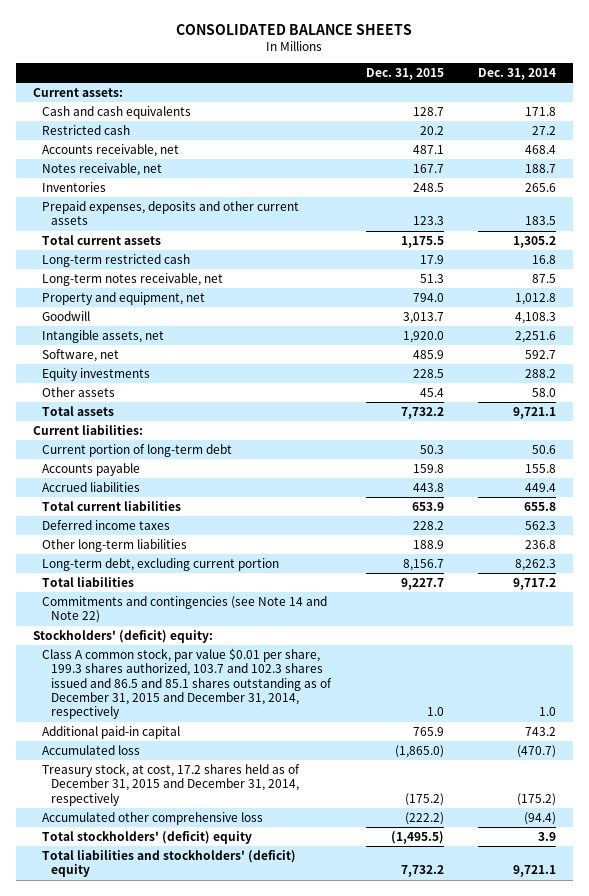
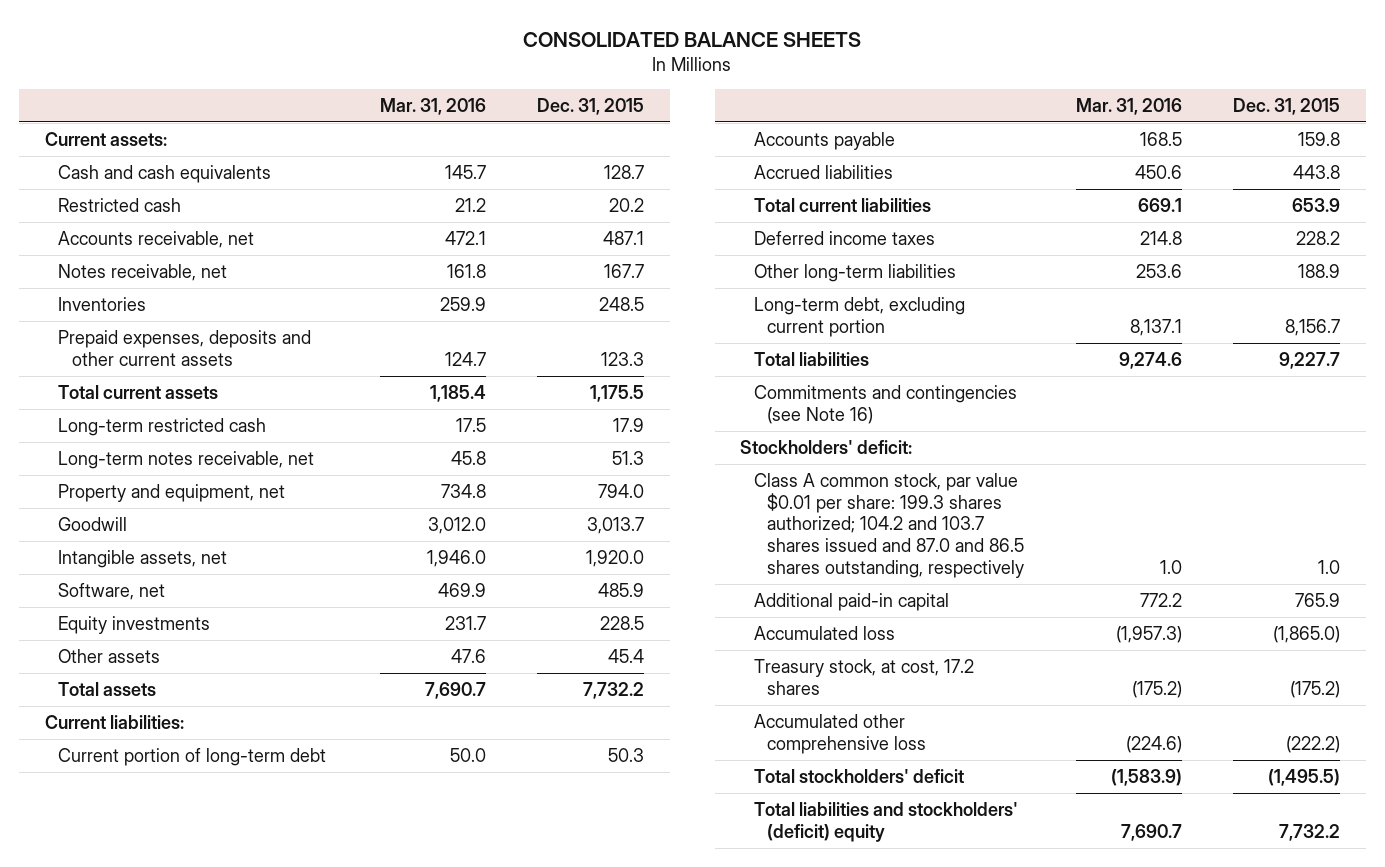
[477,67,556,80] Dec. 31, 2014 -> none
none -> [379,97,486,115] Mar. 31, 2016
[42,596,328,624] Commitments and contingencies (see Note 14 and Note 22) -> [753,385,1017,424] Commitments and contingencies (see Note 16)
[33,630,214,644] Stockholders' (deficit) equity: -> [740,440,913,455] Stockholders' deficit:
[42,648,333,720] Class A common stock, par value $0.01 per share, 199.3 shares authorized, 103.7 and 102.3 shares issued and 86.5 and 85.1 shares outstanding as of December 31, 2015 and December 31, 2014, respectively -> [753,473,1025,578] Class A common stock, par value $0.01 per share: 199.3 shares authorized; 104.2 and 103.7 shares issued and 87.0 and 86.5 shares outstanding, respectively
[42,763,301,806] Treasury stock, at cost, 17.2 shares held as of December 31, 2015 and December 31, 2014, respectively -> [753,659,974,695] Treasury stock, at cost, 17.2 shares
[42,831,253,845] Total stockholders' (deficit) equity -> [753,769,964,784] Total stockholders' deficit

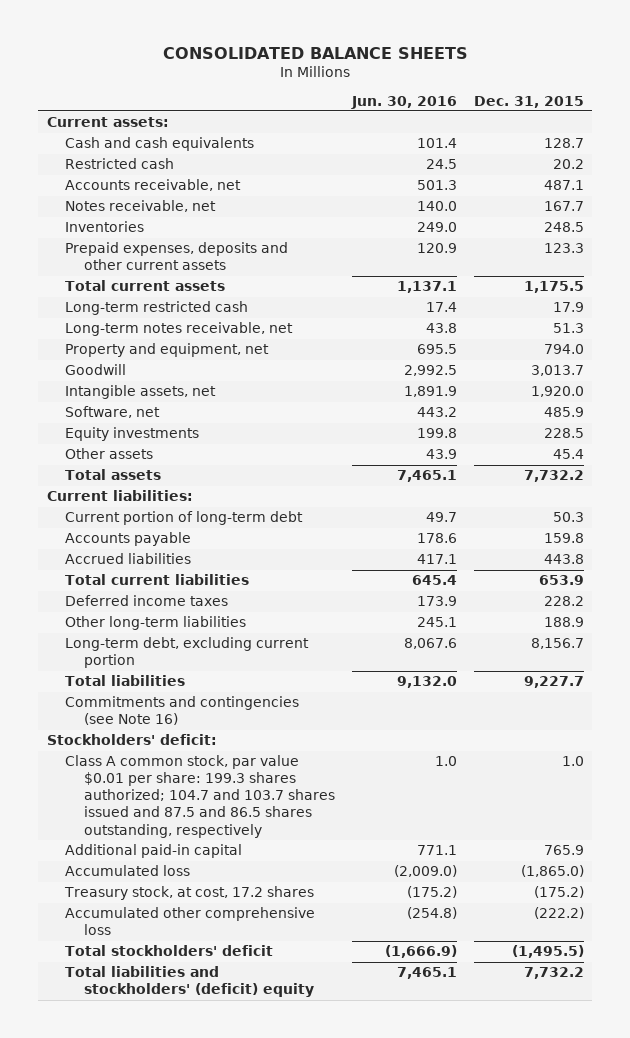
[379,97,486,115] Mar. 31, 2016 -> none
none -> [350,95,457,109] Jun. 30, 2016
[753,473,1025,578] Class A common stock, par value $0.01 per share: 199.3 shares authorized; 104.2 and 103.7 shares issued and 87.0 and 86.5 shares outstanding, respectively -> [65,755,336,838] Class A common stock, par value $0.01 per share: 199.3 shares authorized; 104.7 and 103.7 shares issued and 87.5 and 86.5 shares outstanding, respectively

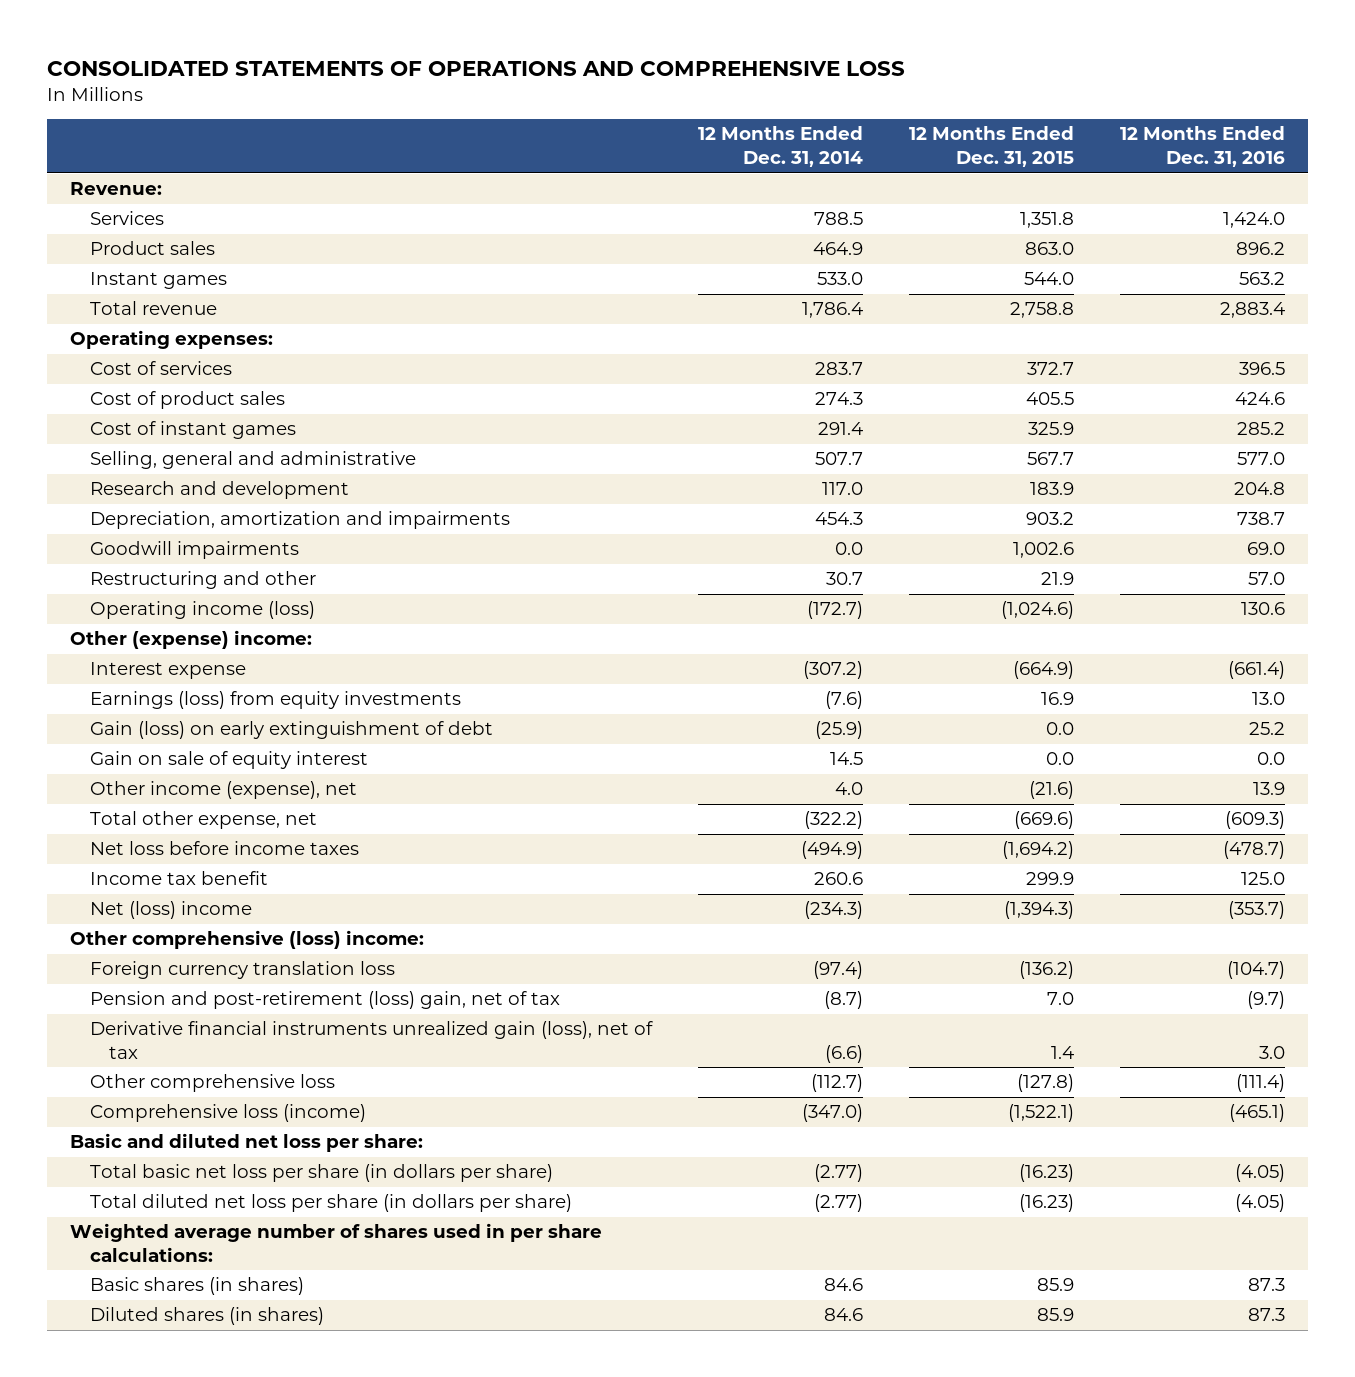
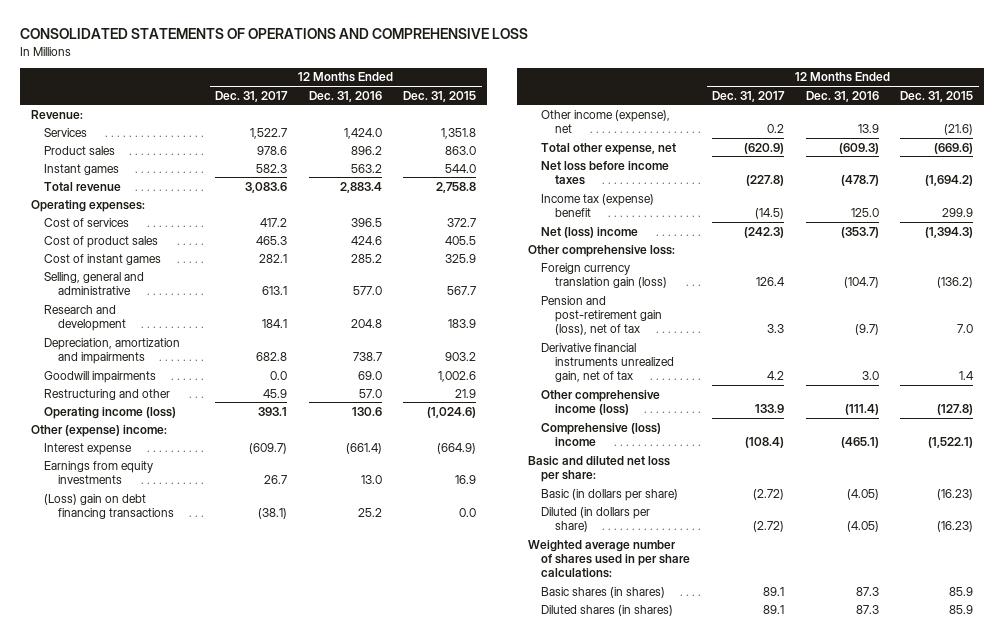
[697,126,863,168] 12 Months Ended Dec. 31, 2014 -> none
none -> [215,90,289,102] Dec. 31, 2017
[89,751,368,770] Gain on sale of equity interest -> none
[89,691,461,710] Earnings (loss) from equity investments -> [44,460,154,484] Earnings from equity investments
[89,721,493,740] Gain (loss) on early extinguishment of debt -> [44,493,174,519] (Loss) gain on debt financing transactions
[89,871,268,886] Income tax benefit -> [541,193,655,217] Income tax (expense) benefit
[70,930,425,950] Other comprehensive (loss) income: -> [528,244,676,257] Other comprehensive loss:
[89,961,395,980] Foreign currency translation loss -> [541,262,667,288] Foreign currency translation gain (loss)
[89,991,560,1010] Pension and post-retirement (loss) gain, net of tax -> [541,295,662,336] Pension and post-retirement gain (loss), net of tax
[89,1021,653,1060] Derivative financial instruments unrealized gain (loss), net of tax -> [541,342,674,383] Derivative financial instruments unrealized gain, net of tax
[89,1074,335,1093] Other comprehensive loss -> [541,389,661,415] Other comprehensive income (loss)
[89,1104,366,1123] Comprehensive loss (income) -> [541,422,662,446] Comprehensive (loss) income
[89,1164,553,1183] Total basic net loss per share (in dollars per share) -> [541,488,679,501] Basic (in dollars per share)
[89,1194,572,1213] Total diluted net loss per share (in dollars per share) -> [541,506,651,532] Diluted (in dollars per share)

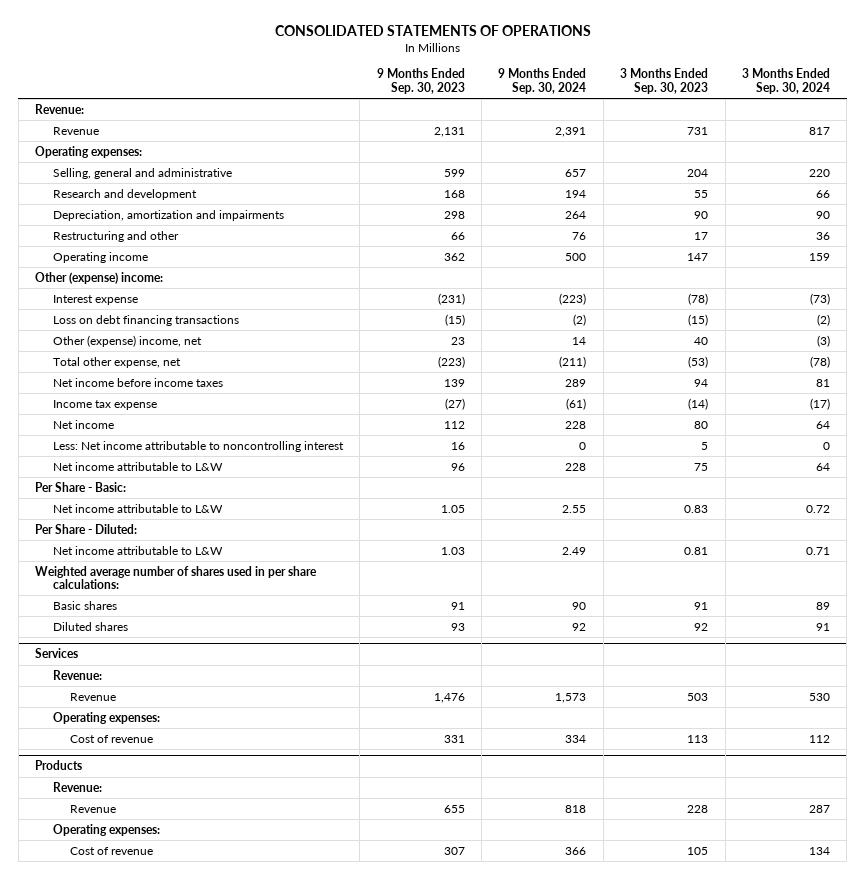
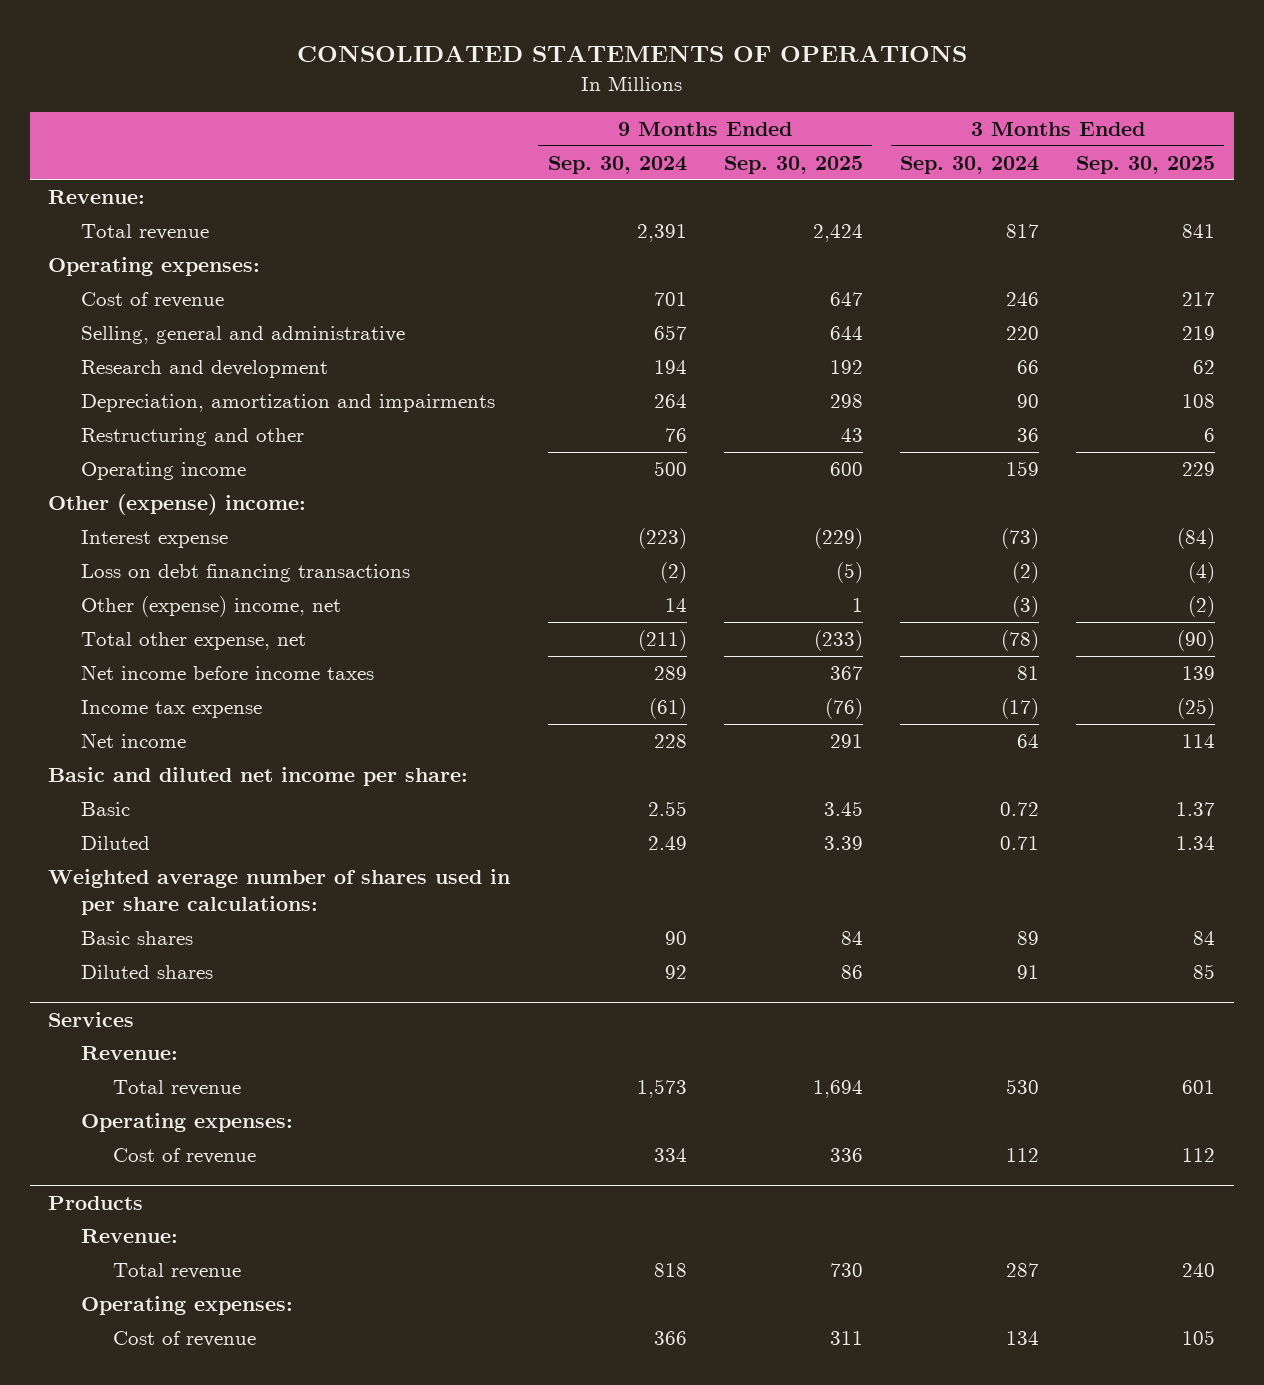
[376,68,465,95] 9 Months Ended Sep. 30, 2023 -> none
[620,68,709,95] 3 Months Ended Sep. 30, 2023 -> none
none -> [723,155,863,174] Sep. 30, 2025
none -> [1076,155,1216,174] Sep. 30, 2025
[52,126,99,135] Revenue -> [80,224,209,241] Total revenue
none -> [80,292,224,309] Cost of revenue
[52,440,344,452] Less: Net income attributable to noncontrolling interest -> none
[52,461,223,471] Net income attributable to L&W -> none
[35,523,138,534] Per Share - Diluted: -> none
[35,481,127,492] Per Share - Basic: -> [48,767,469,787] Basic and diluted net income per share:
[52,503,223,513] Net income attributable to L&W -> [80,802,130,817] Basic
[52,545,223,555] Net income attributable to L&W -> [80,836,150,851] Diluted
[70,692,117,701] Revenue -> [112,1080,241,1097] Total revenue
[70,804,117,813] Revenue -> [112,1263,241,1280] Total revenue

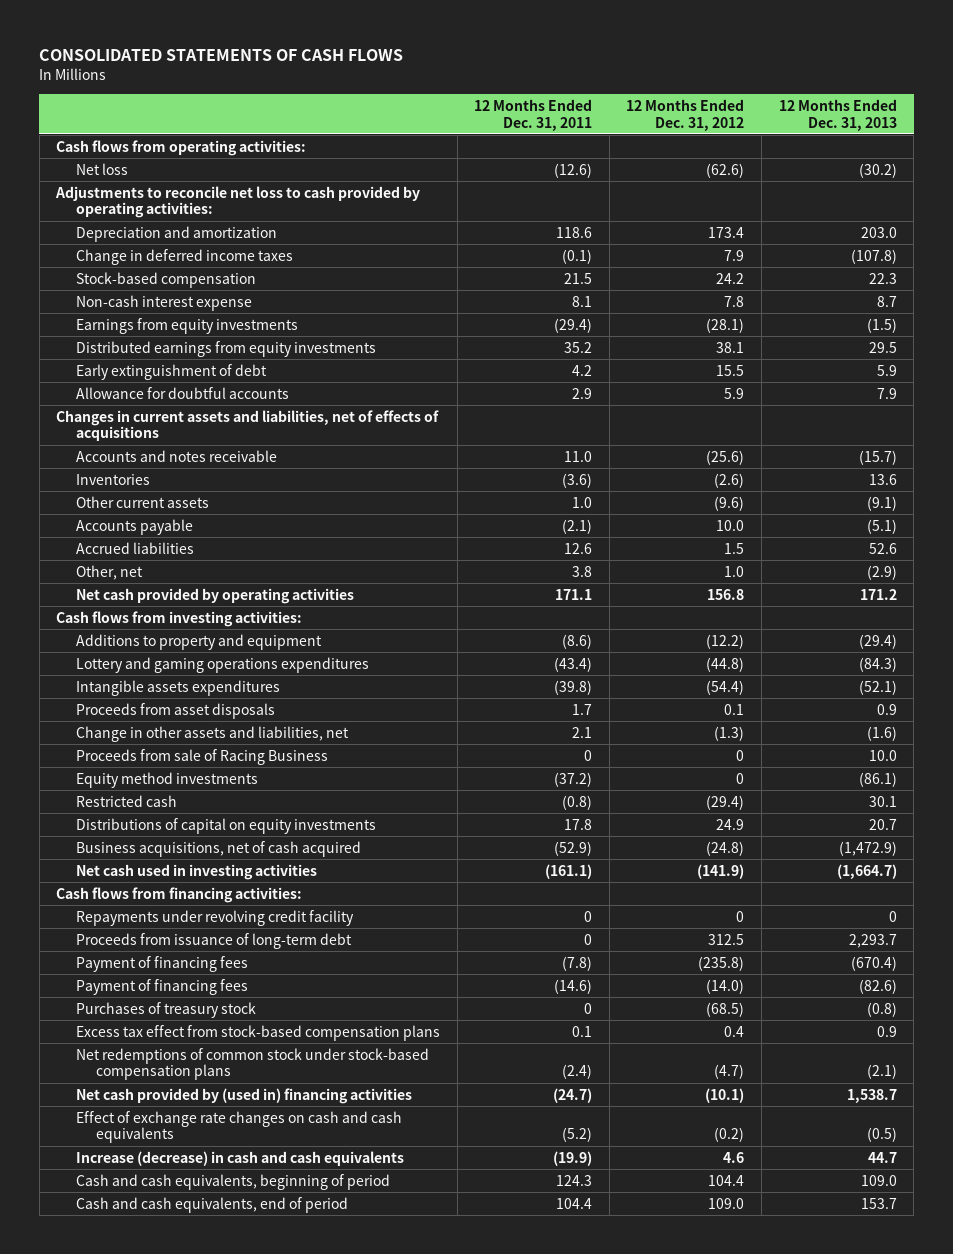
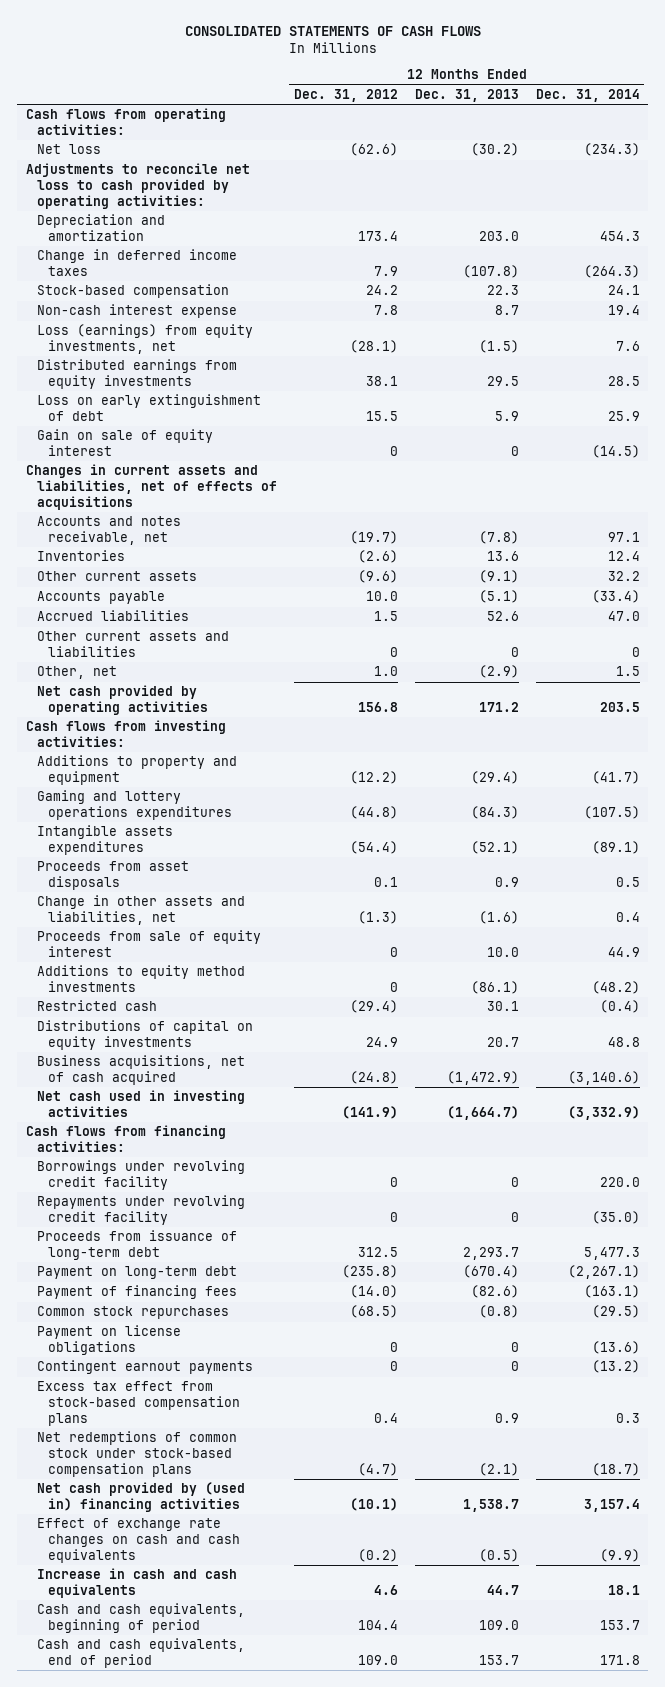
[474,98,593,131] 12 Months Ended Dec. 31, 2011 -> none
none -> [535,89,640,103] Dec. 31, 2014
[76,317,299,334] Earnings from equity investments -> [36,324,253,354] Loss (earnings) from equity investments, net
[76,386,290,399] Allowance for doubtful accounts -> none
[76,363,268,380] Early extinguishment of debt -> [36,394,261,421] Loss on early extinguishment of debt
none -> [36,429,213,456] Gain on sale of equity interest
[76,449,278,462] Accounts and notes receivable -> [36,516,181,545] Accounts and notes receivable, net
[706,449,745,465] (25.6) -> [349,530,398,544] (19.7)
[858,449,897,465] (15.7) -> [478,530,519,544] (7.8)
none -> [36,631,229,657] Other current assets and liabilities
[76,656,370,673] Lottery and gaming operations expenditures -> [36,790,232,820] Gaming and lottery operations expenditures
[76,748,329,765] Proceeds from sale of Racing Business -> [36,930,261,957] Proceeds from sale of equity interest
[76,771,259,788] Equity method investments -> [36,965,245,992] Additions to equity method investments
none -> [36,1160,245,1190] Borrowings under revolving credit facility
[76,955,249,972] Payment of financing fees -> [36,1266,237,1280] Payment on long-term debt
[76,1001,257,1018] Purchases of treasury stock -> [36,1306,229,1320] Common stock repurchases
none -> [36,1325,181,1355] Payment on license obligations
none -> [36,1360,253,1375] Contingent earnout payments
[76,1150,405,1166] Increase (decrease) in cash and cash equivalents -> [36,1568,237,1598] Increase in cash and cash equivalents

